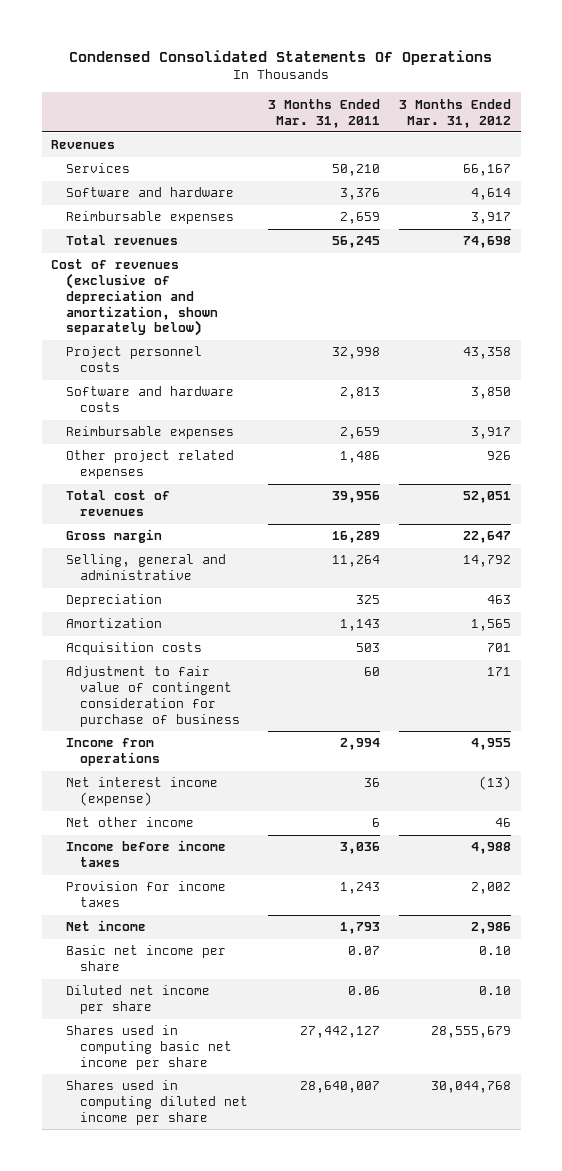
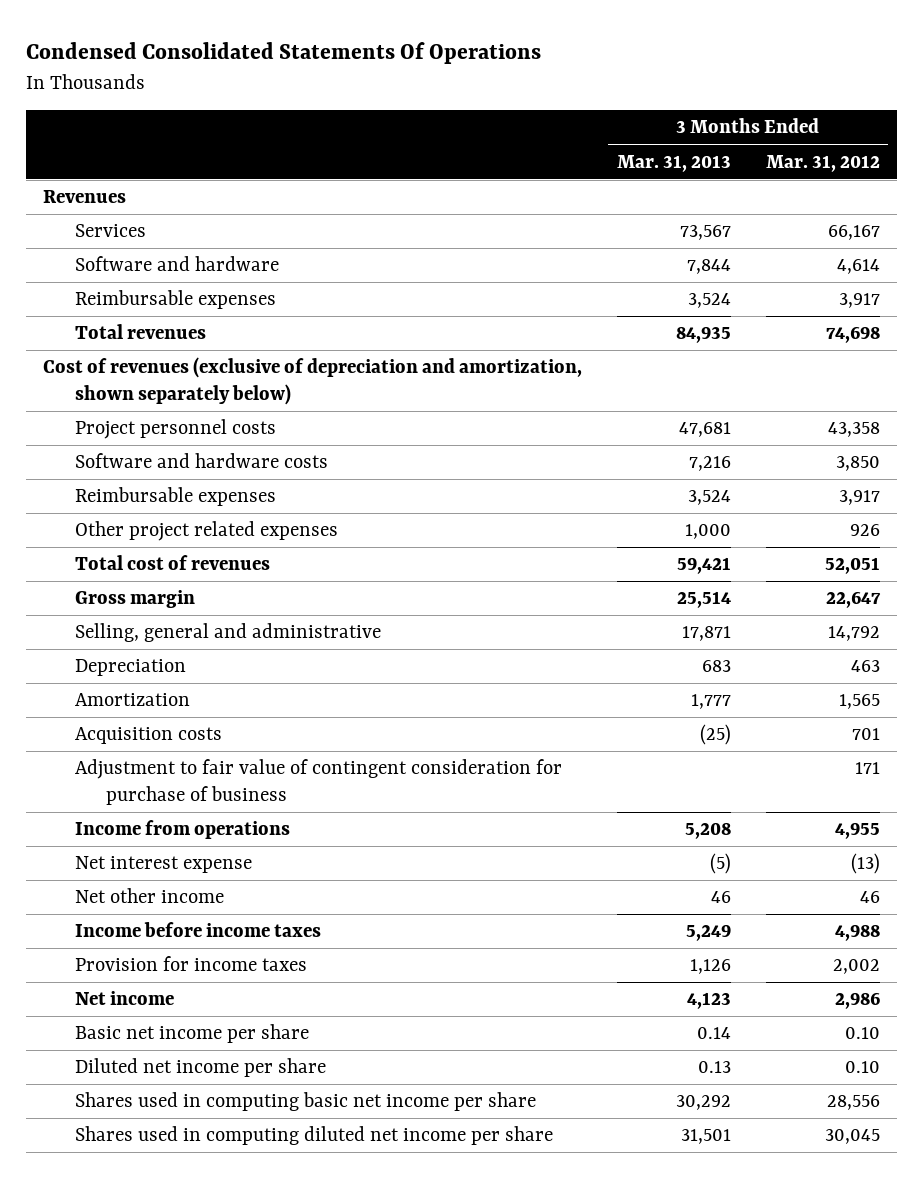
[267,98,380,128] 3 Months Ended Mar. 31, 2011 -> none
none -> [616,154,731,172] Mar. 31, 2013
[65,777,218,807] Net interest income (expense) -> [74,856,252,874] Net interest expense
[430,1026,511,1039] 28,555,679 -> [826,1095,880,1111] 28,556
[430,1081,511,1094] 30,044,768 -> [824,1129,880,1145] 30,045

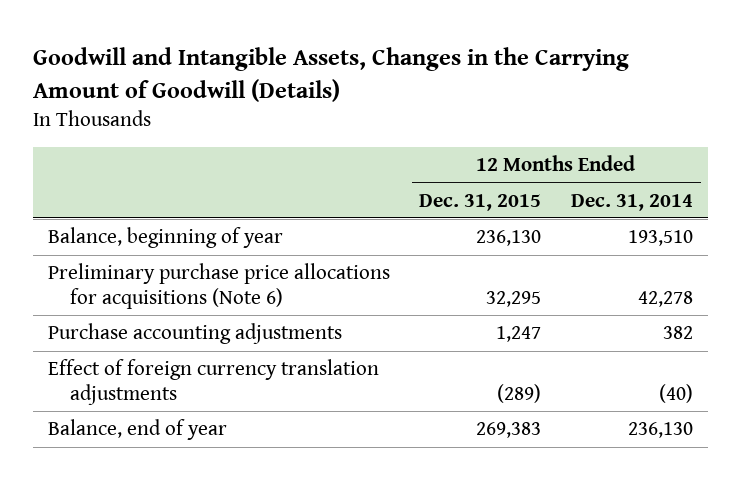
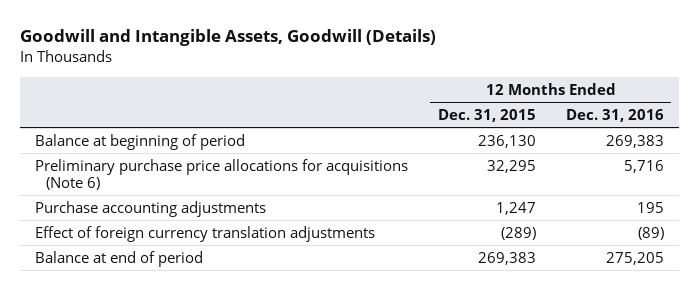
[32,47,629,102] Goodwill and Intangible Assets, Changes in the Carrying Amount of Goodwill (Details) -> [19,29,436,47] Goodwill and Intangible Assets, Goodwill (Details)
[571,193,694,211] Dec. 31, 2014 -> none
none -> [565,108,664,122] Dec. 31, 2016
[47,227,283,249] Balance, beginning of year -> [34,133,245,150] Balance at beginning of period
[47,419,227,441] Balance, end of year -> [34,250,203,267] Balance at end of period

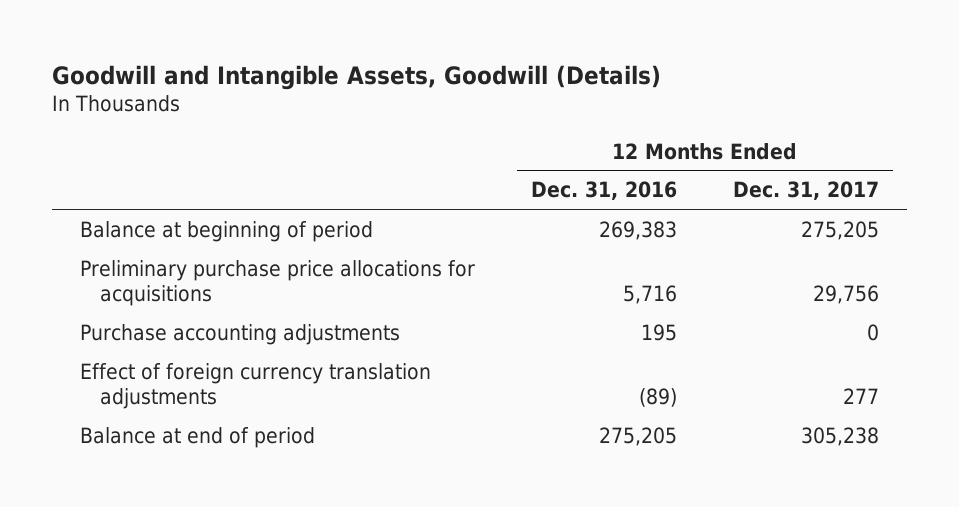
[437,108,536,122] Dec. 31, 2015 -> none
none -> [732,181,879,201] Dec. 31, 2017
[34,158,408,190] Preliminary purchase price allocations for acquisitions (Note 6) -> [80,259,476,307] Preliminary purchase price allocations for acquisitions

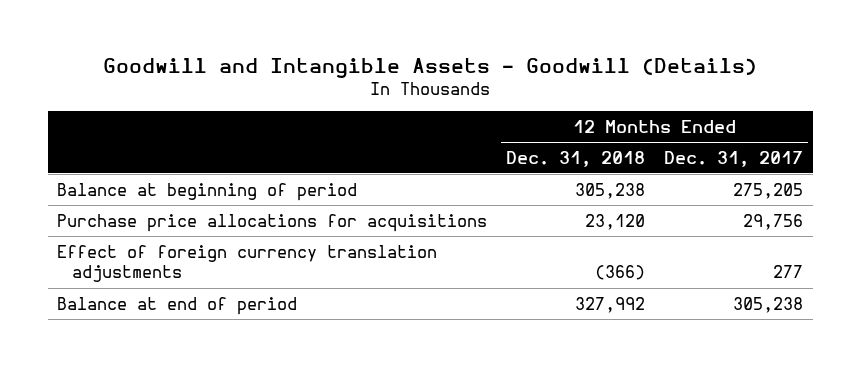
[52,64,662,90] Goodwill and Intangible Assets, Goodwill (Details) -> [103,58,758,79] Goodwill and Intangible Assets - Goodwill (Details)
[530,181,677,201] Dec. 31, 2016 -> none
none -> [506,150,646,167] Dec. 31, 2018
[80,323,401,345] Purchase accounting adjustments -> none
[80,259,476,307] Preliminary purchase price allocations for acquisitions -> [57,213,488,232] Purchase price allocations for acquisitions

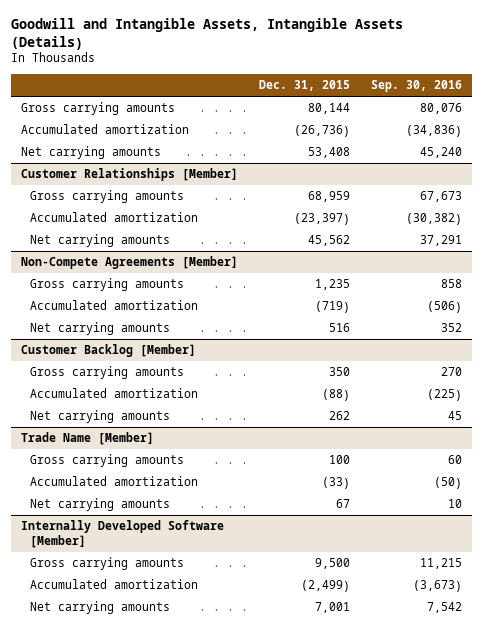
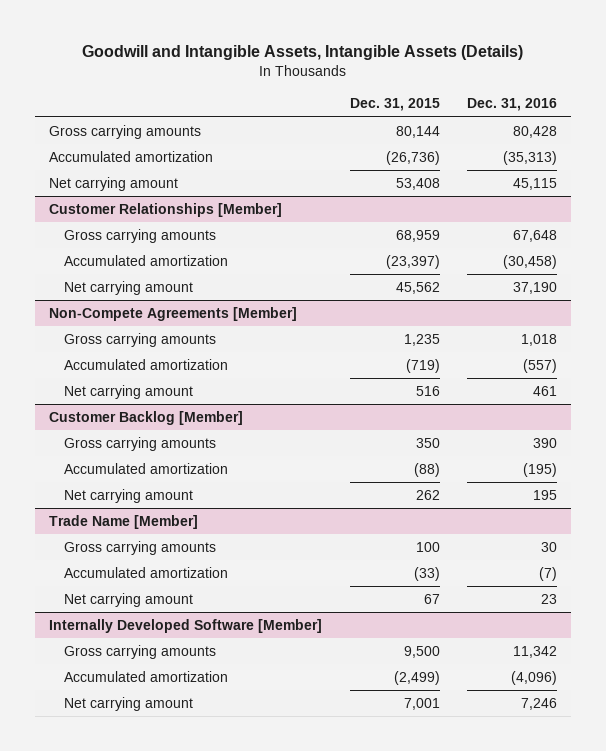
[370,80,462,93] Sep. 30, 2016 -> none
none -> [467,98,558,112] Dec. 31, 2016
[20,146,161,160] Net carrying amounts -> [49,176,179,191] Net carrying amount
[30,234,171,248] Net carrying amounts -> [64,280,194,295] Net carrying amount
[30,322,171,336] Net carrying amounts -> [64,384,194,399] Net carrying amount
[30,410,171,424] Net carrying amounts -> [64,488,194,503] Net carrying amount
[30,498,171,512] Net carrying amounts -> [64,592,194,607] Net carrying amount
[30,601,171,615] Net carrying amounts -> [64,696,194,711] Net carrying amount

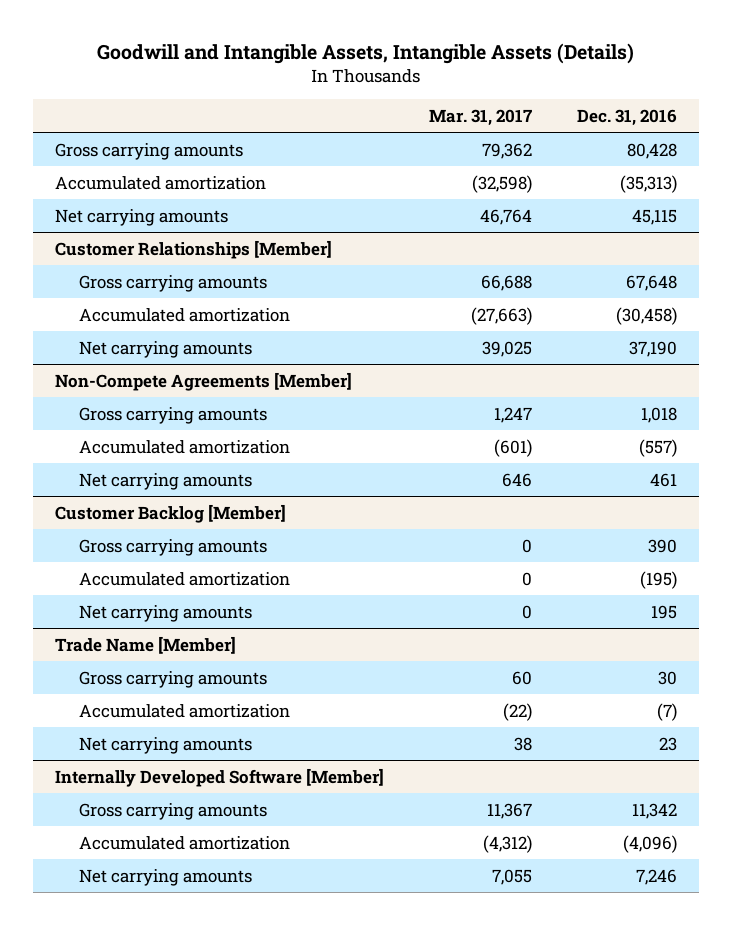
[349,98,440,112] Dec. 31, 2015 -> none
none -> [428,108,532,126] Mar. 31, 2017
[49,176,179,191] Net carrying amount -> [55,208,229,226] Net carrying amounts
[64,280,194,295] Net carrying amount -> [78,340,252,358] Net carrying amounts
[64,384,194,399] Net carrying amount -> [78,472,252,490] Net carrying amounts
[64,488,194,503] Net carrying amount -> [78,604,252,622] Net carrying amounts
[64,592,194,607] Net carrying amount -> [78,736,252,754] Net carrying amounts
[64,696,194,711] Net carrying amount -> [78,868,252,886] Net carrying amounts

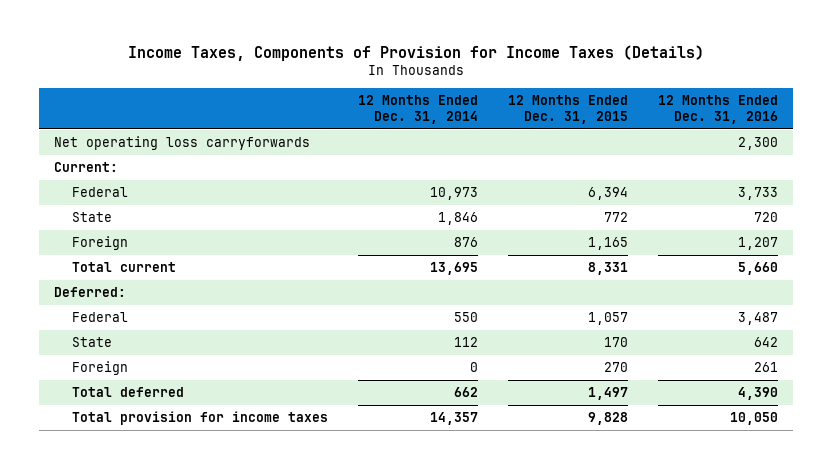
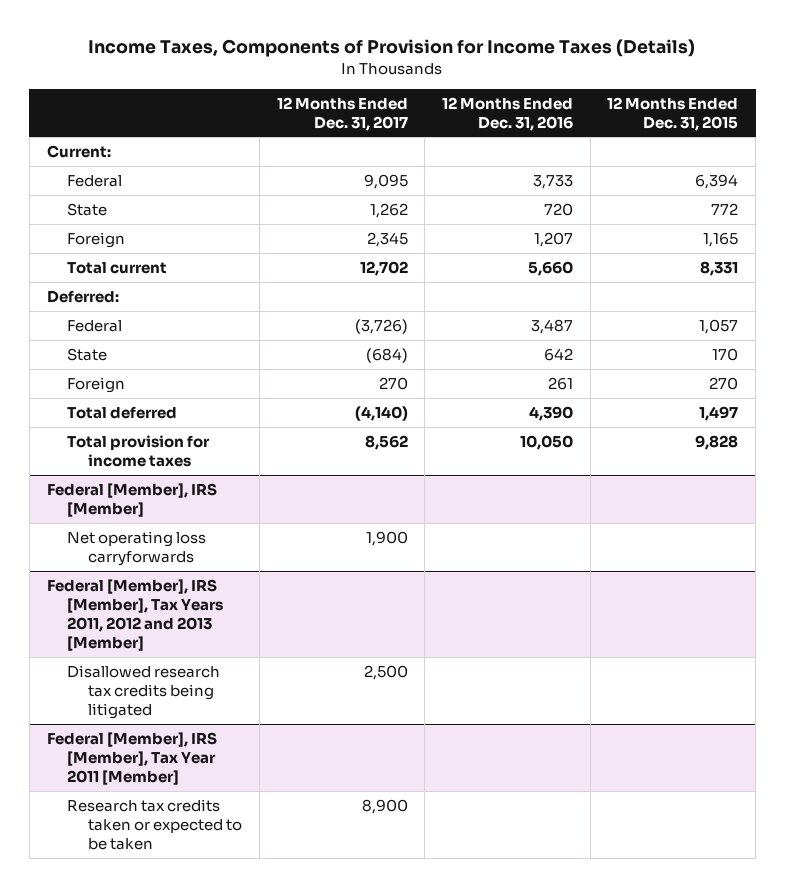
[357,94,478,124] 12 Months Ended Dec. 31, 2014 -> none
none -> [276,96,408,131] 12 Months Ended Dec. 31, 2017
[53,136,310,151] Net operating loss carryforwards -> none
none -> [46,482,217,517] Federal [Member], IRS [Member]
none -> [67,530,207,566] Net operating loss carryforwards
none -> [46,578,224,651] Federal [Member], IRS [Member], Tax Years 2011, 2012 and 2013 [Member]
none -> [67,664,221,719] Disallowed research tax credits being litigated
none -> [46,731,217,785] Federal [Member], IRS [Member], Tax Year 2011 [Member]
none -> [67,798,243,850] Research tax credits taken or expected to be taken

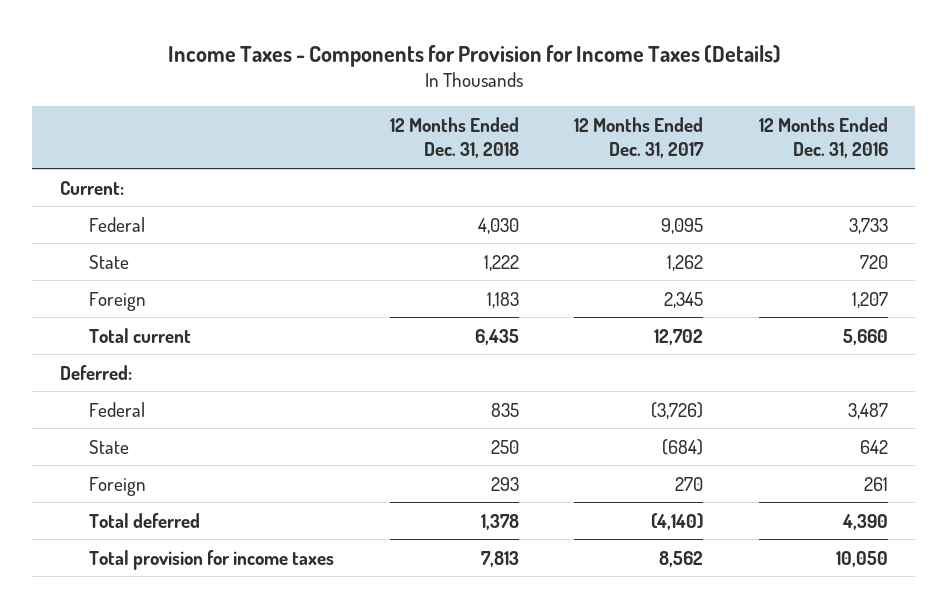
[88,39,696,58] Income Taxes, Components of Provision for Income Taxes (Details) -> [167,44,781,67] Income Taxes - Components for Provision for Income Taxes (Details)
[607,96,739,131] 12 Months Ended Dec. 31, 2015 -> none
none -> [389,117,519,159] 12 Months Ended Dec. 31, 2018
[46,482,217,517] Federal [Member], IRS [Member] -> none
[67,530,207,566] Net operating loss carryforwards -> none
[46,578,224,651] Federal [Member], IRS [Member], Tax Years 2011, 2012 and 2013 [Member] -> none
[67,664,221,719] Disallowed research tax credits being litigated -> none
[46,731,217,785] Federal [Member], IRS [Member], Tax Year 2011 [Member] -> none
[67,798,243,850] Research tax credits taken or expected to be taken -> none

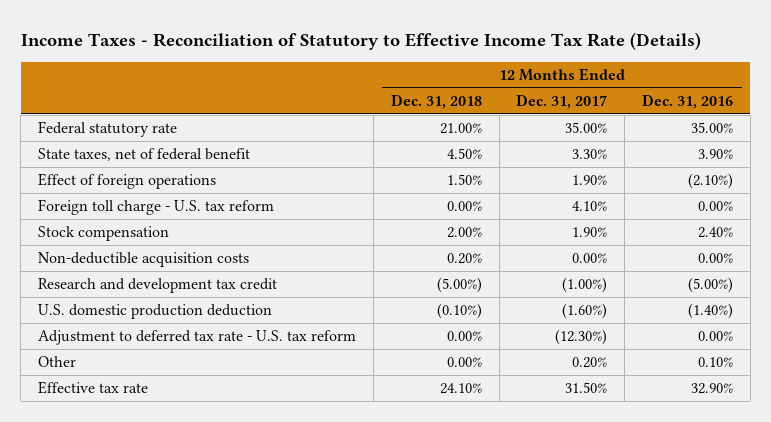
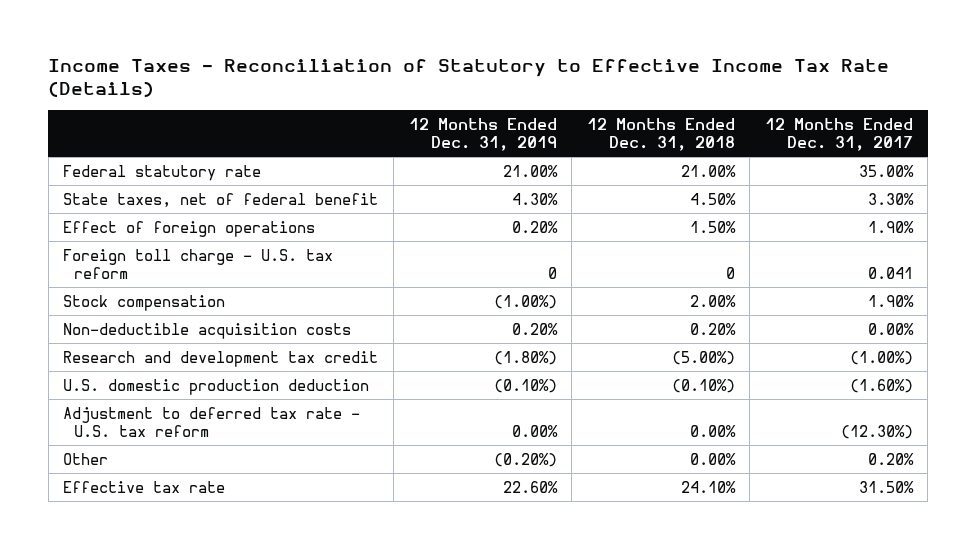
[642,94,734,110] Dec. 31, 2016 -> none
none -> [408,117,557,151] 12 Months Ended Dec. 31, 2019
[446,201,482,212] 0.00% -> [725,266,735,279] 0
[572,201,608,212] 4.10% -> [867,266,913,279] 0.041

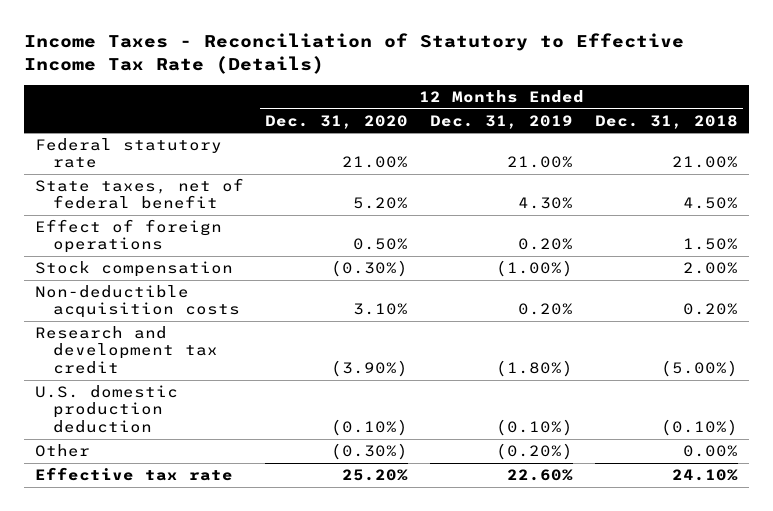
[764,117,913,151] 12 Months Ended Dec. 31, 2017 -> none
none -> [265,114,409,129] Dec. 31, 2020
[63,248,334,279] Foreign toll charge - U.S. tax reform -> none
[63,406,361,437] Adjustment to deferred tax rate - U.S. tax reform -> none

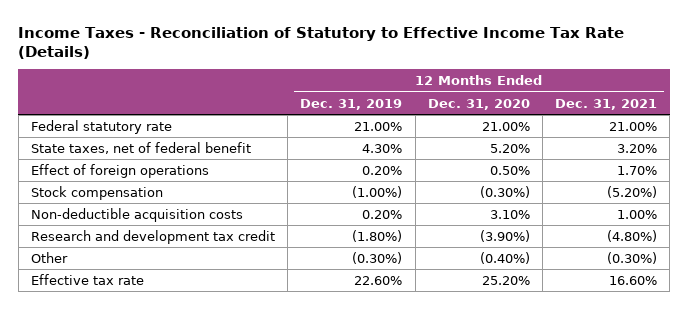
[594,114,738,129] Dec. 31, 2018 -> none
none -> [555,98,658,110] Dec. 31, 2021
[34,385,178,433] U.S. domestic production deduction -> none
[331,443,409,461] (0.30%) -> [479,251,530,264] (0.40%)
[496,443,574,461] (0.20%) -> [352,251,403,264] (0.30%)

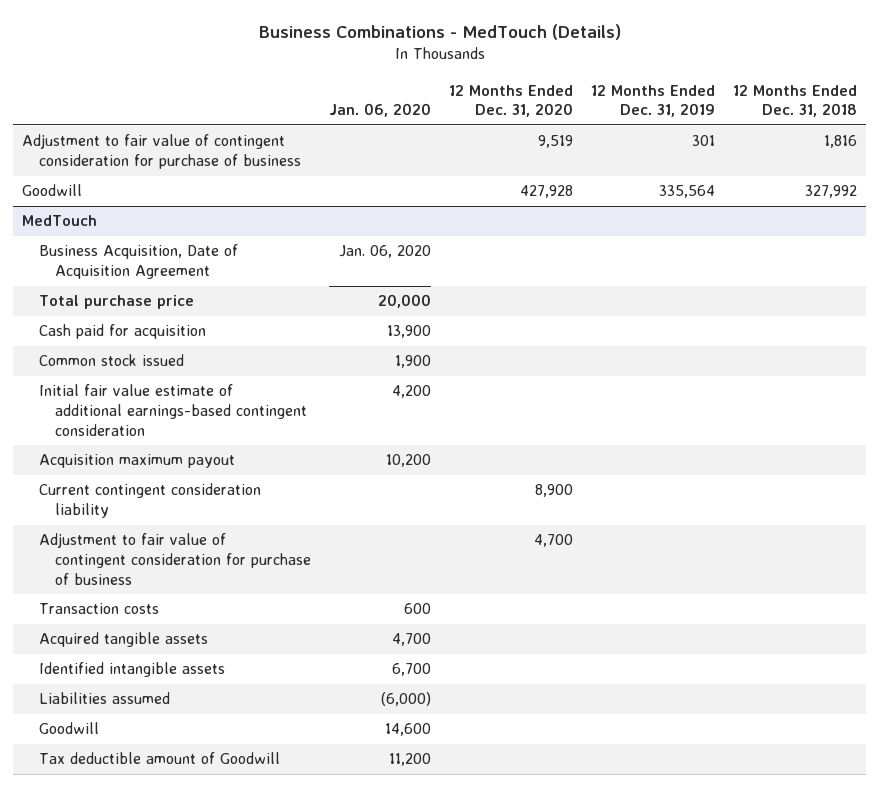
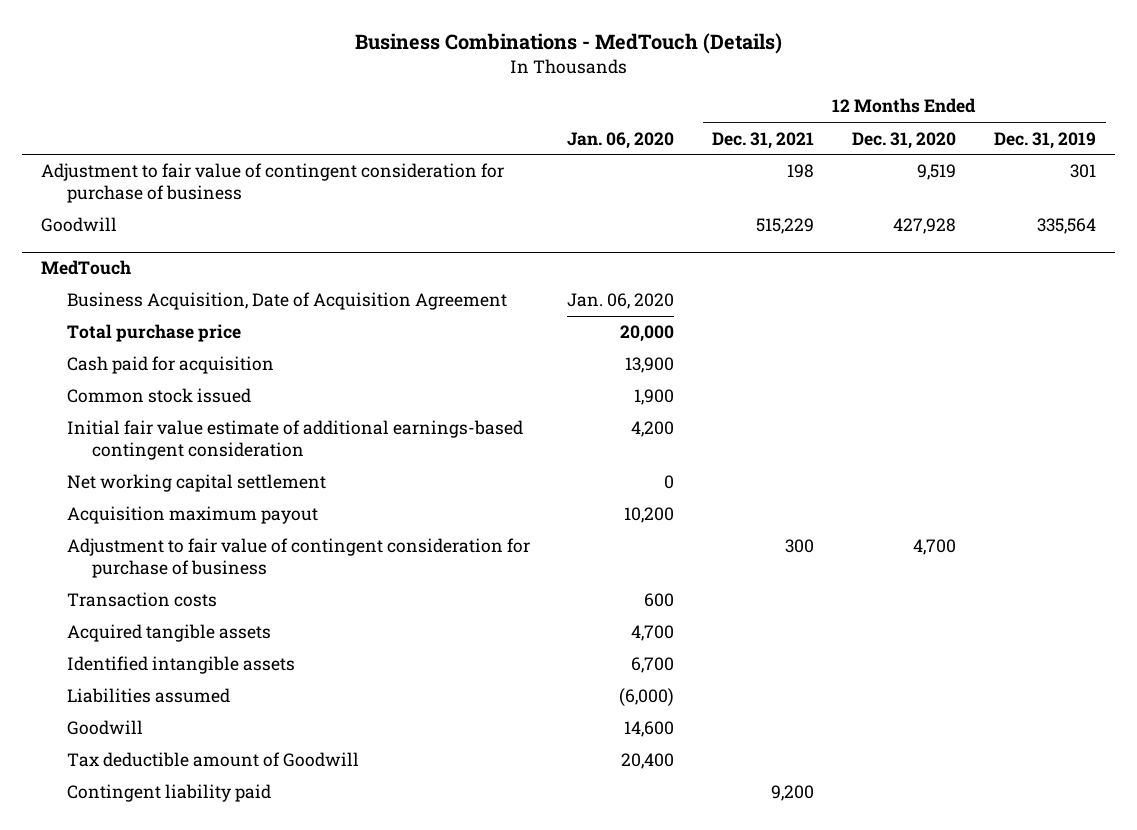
[733,84,858,118] 12 Months Ended Dec. 31, 2018 -> none
none -> [712,131,815,149] Dec. 31, 2021
none -> [66,474,326,493] Net working capital settlement
[38,483,261,519] Current contingent consideration liability -> none
[389,753,432,767] 11,200 -> [621,753,675,770] 20,400
none -> [66,784,271,803] Contingent liability paid

